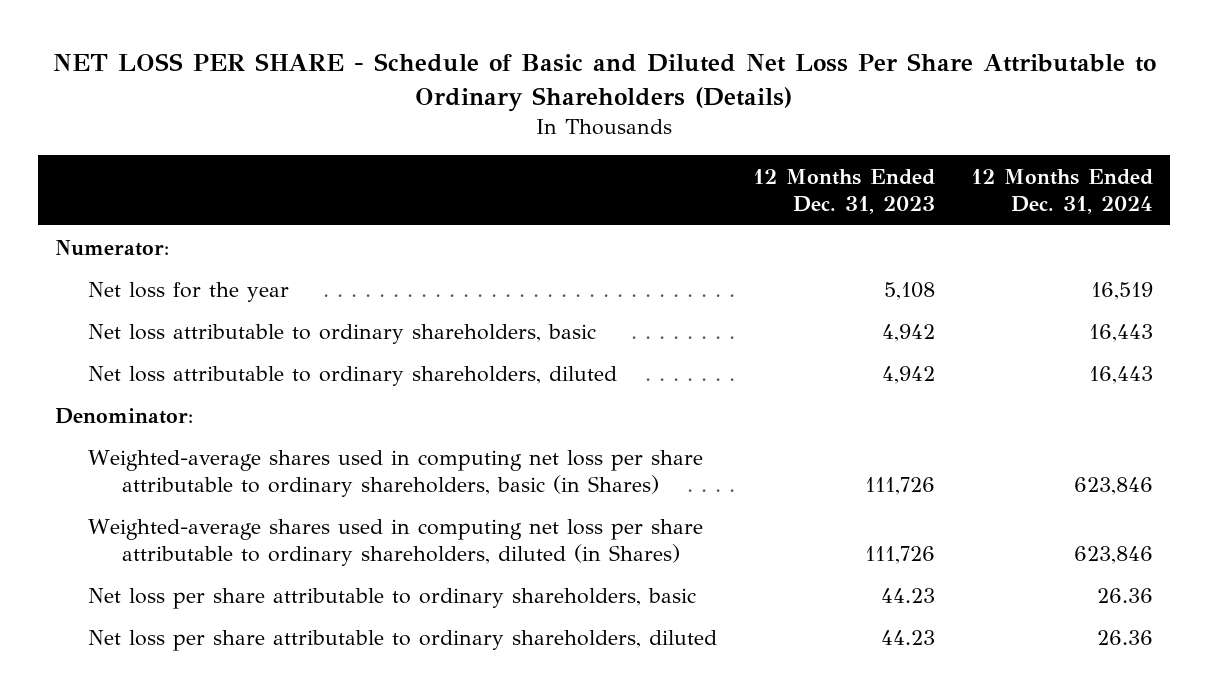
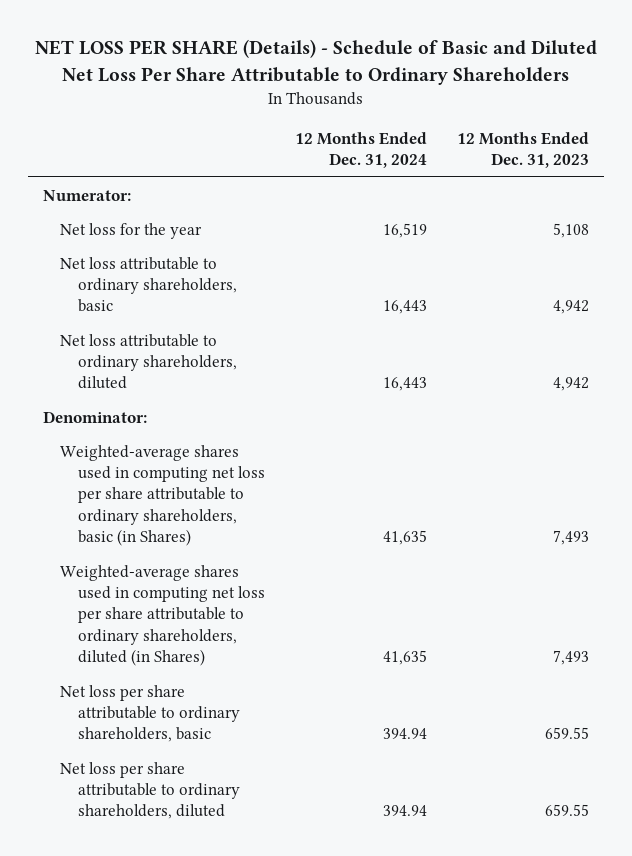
[52,53,1156,112] NET LOSS PER SHARE - Schedule of Basic and Diluted Net Loss Per Share Attributable to Ordinary Shareholders (Details) -> [34,39,597,85] NET LOSS PER SHARE (Details) - Schedule of Basic and Diluted Net Loss Per Share Attributable to Ordinary Shareholders
[864,476,935,495] 111,726 -> [553,530,590,546] 7,493
[1073,476,1153,495] 623,846 -> [382,530,427,546] 41,635
[864,545,935,564] 111,726 -> [553,650,590,666] 7,493
[1073,545,1153,564] 623,846 -> [382,650,427,666] 41,635
[880,587,935,603] 44.23 -> [545,727,590,740] 659.55
[1096,587,1153,603] 26.36 -> [382,728,427,740] 394.94
[880,629,935,645] 44.23 -> [545,804,590,817] 659.55
[1096,629,1153,645] 26.36 -> [382,805,427,817] 394.94

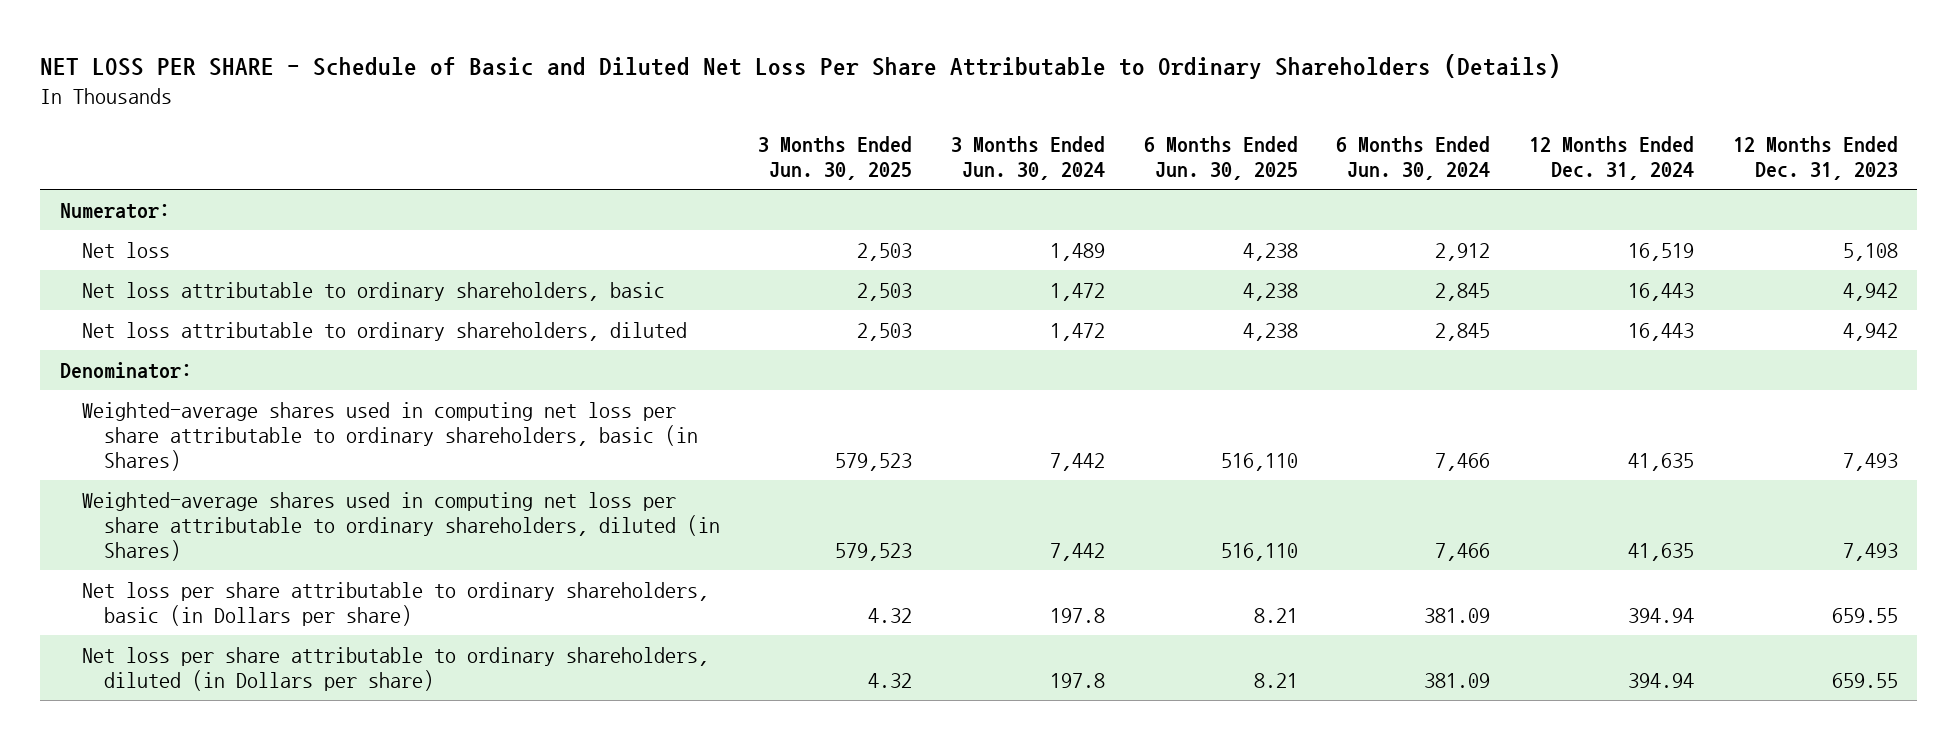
[34,39,597,85] NET LOSS PER SHARE (Details) - Schedule of Basic and Diluted Net Loss Per Share Attributable to Ordinary Shareholders -> [40,53,1562,79] NET LOSS PER SHARE - Schedule of Basic and Diluted Net Loss Per Share Attributable to Ordinary Shareholders (Details)
none -> [758,136,913,181] 3 Months Ended Jun. 30, 2025
none -> [951,136,1106,181] 3 Months Ended Jun. 30, 2024
none -> [1143,136,1298,181] 6 Months Ended Jun. 30, 2025
none -> [1336,136,1491,181] 6 Months Ended Jun. 30, 2024
[60,222,203,239] Net loss for the year -> [81,241,170,258] Net loss
[60,684,240,743] Net loss per share attributable to ordinary shareholders, basic -> [81,581,709,626] Net loss per share attributable to ordinary shareholders, basic (in Dollars per share)
[60,761,240,820] Net loss per share attributable to ordinary shareholders, diluted -> [81,646,709,691] Net loss per share attributable to ordinary shareholders, diluted (in Dollars per share)

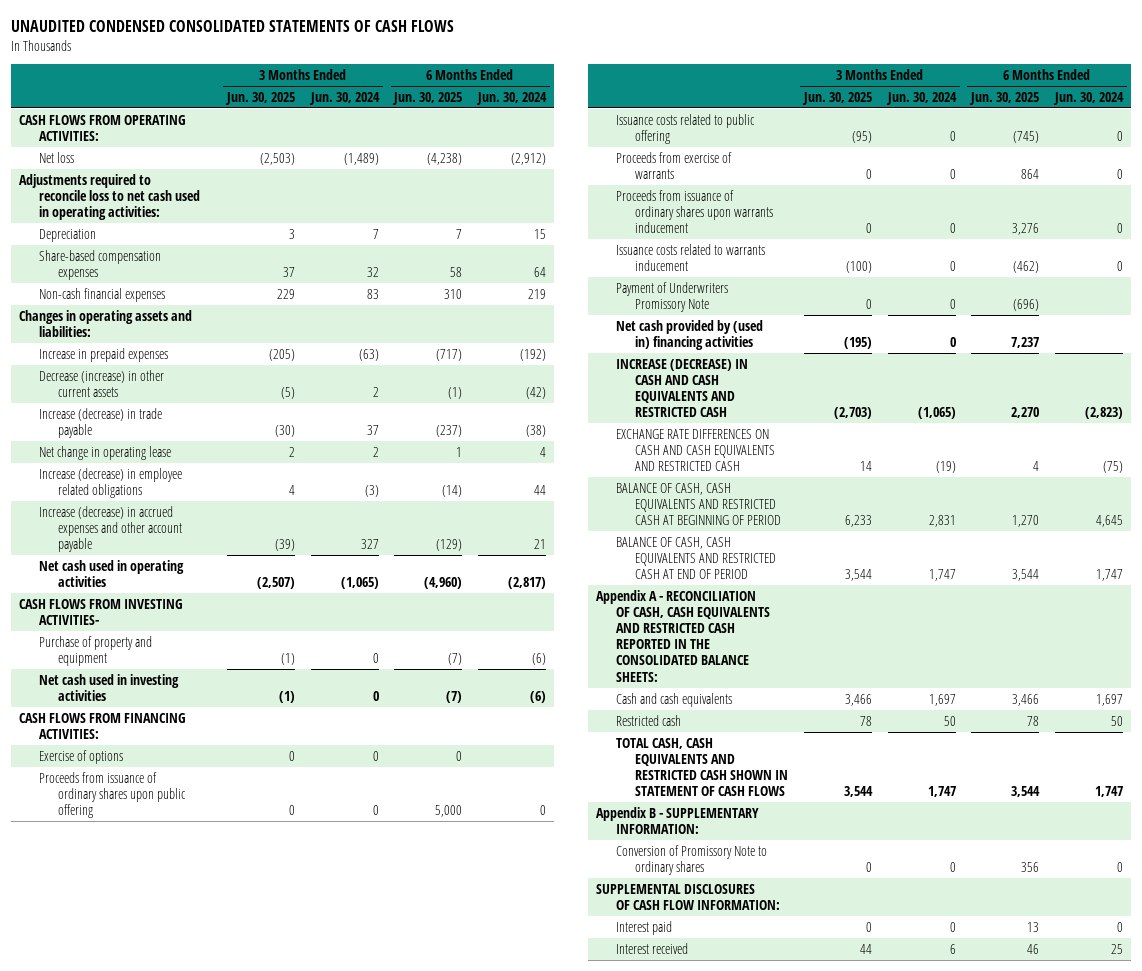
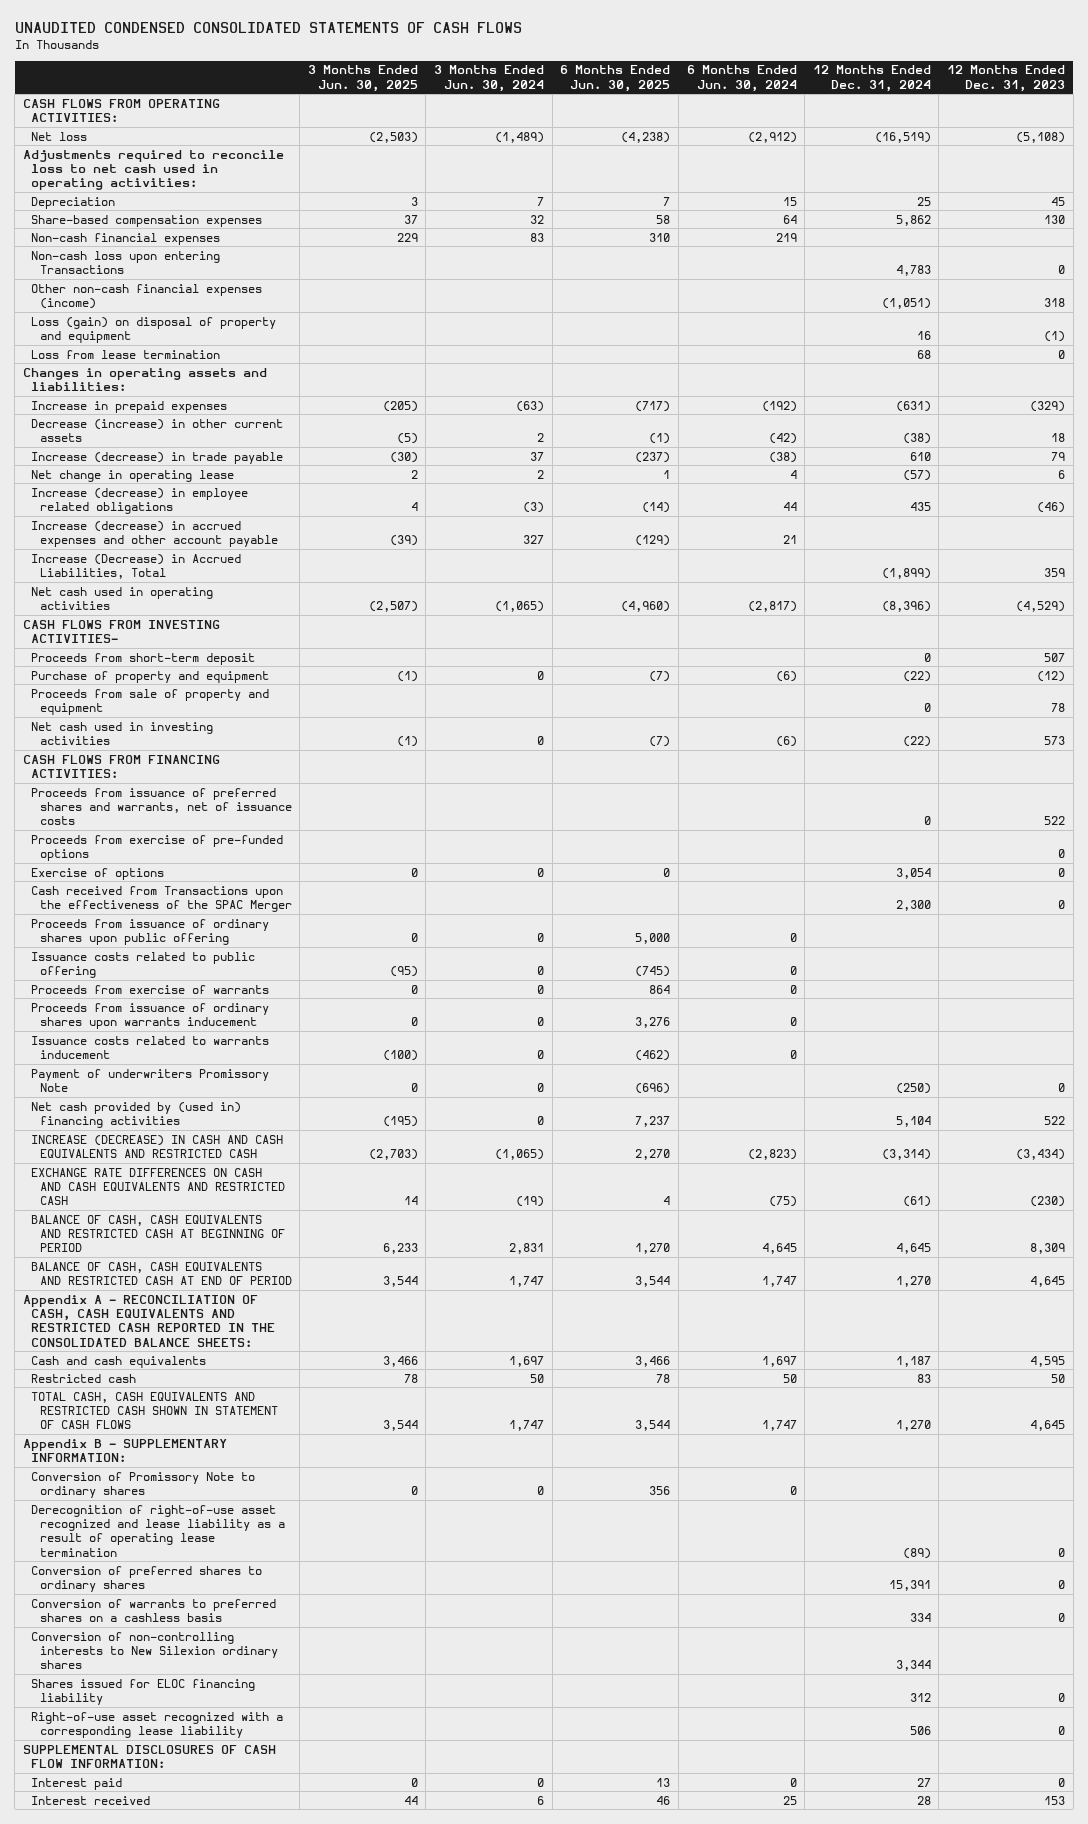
none -> [812,65,931,92] 12 Months Ended Dec. 31, 2024
none -> [947,65,1066,92] 12 Months Ended Dec. 31, 2023
none -> [31,250,221,274] Non-cash loss upon entering Transactions
none -> [31,283,263,309] Other non-cash financial expenses (income)
none -> [31,316,277,343] Loss (gain) on disposal of property and equipment
none -> [31,349,221,359] Loss from lease termination
none -> [31,553,242,579] Increase (Decrease) in Accrued Liabilities, Total
none -> [31,652,256,665] Proceeds from short-term deposit
none -> [31,688,270,715] Proceeds from sale of property and equipment
none -> [31,787,292,826] Proceeds from issuance of preferred shares and warrants, net of issuance costs
none -> [31,834,284,861] Proceeds from exercise of pre-funded options
none -> [31,885,292,912] Cash received from Transactions upon the effectiveness of the SPAC Merger
[615,281,728,312] Payment of Underwriters Promissory Note -> [31,1068,270,1092] Payment of underwriters Promissory Note
none -> [31,1504,285,1557] Derecognition of right-of-use asset recognized and lease liability as a result of operating lease termination
none -> [31,1565,263,1592] Conversion of preferred shares to ordinary shares
none -> [31,1598,277,1622] Conversion of warrants to preferred shares on a cashless basis
none -> [31,1631,278,1670] Conversion of non-controlling interests to New Silexion ordinary shares
none -> [31,1678,256,1705] Shares issued for ELOC financing liability
none -> [31,1711,284,1738] Right-of-use asset recognized with a corresponding lease liability

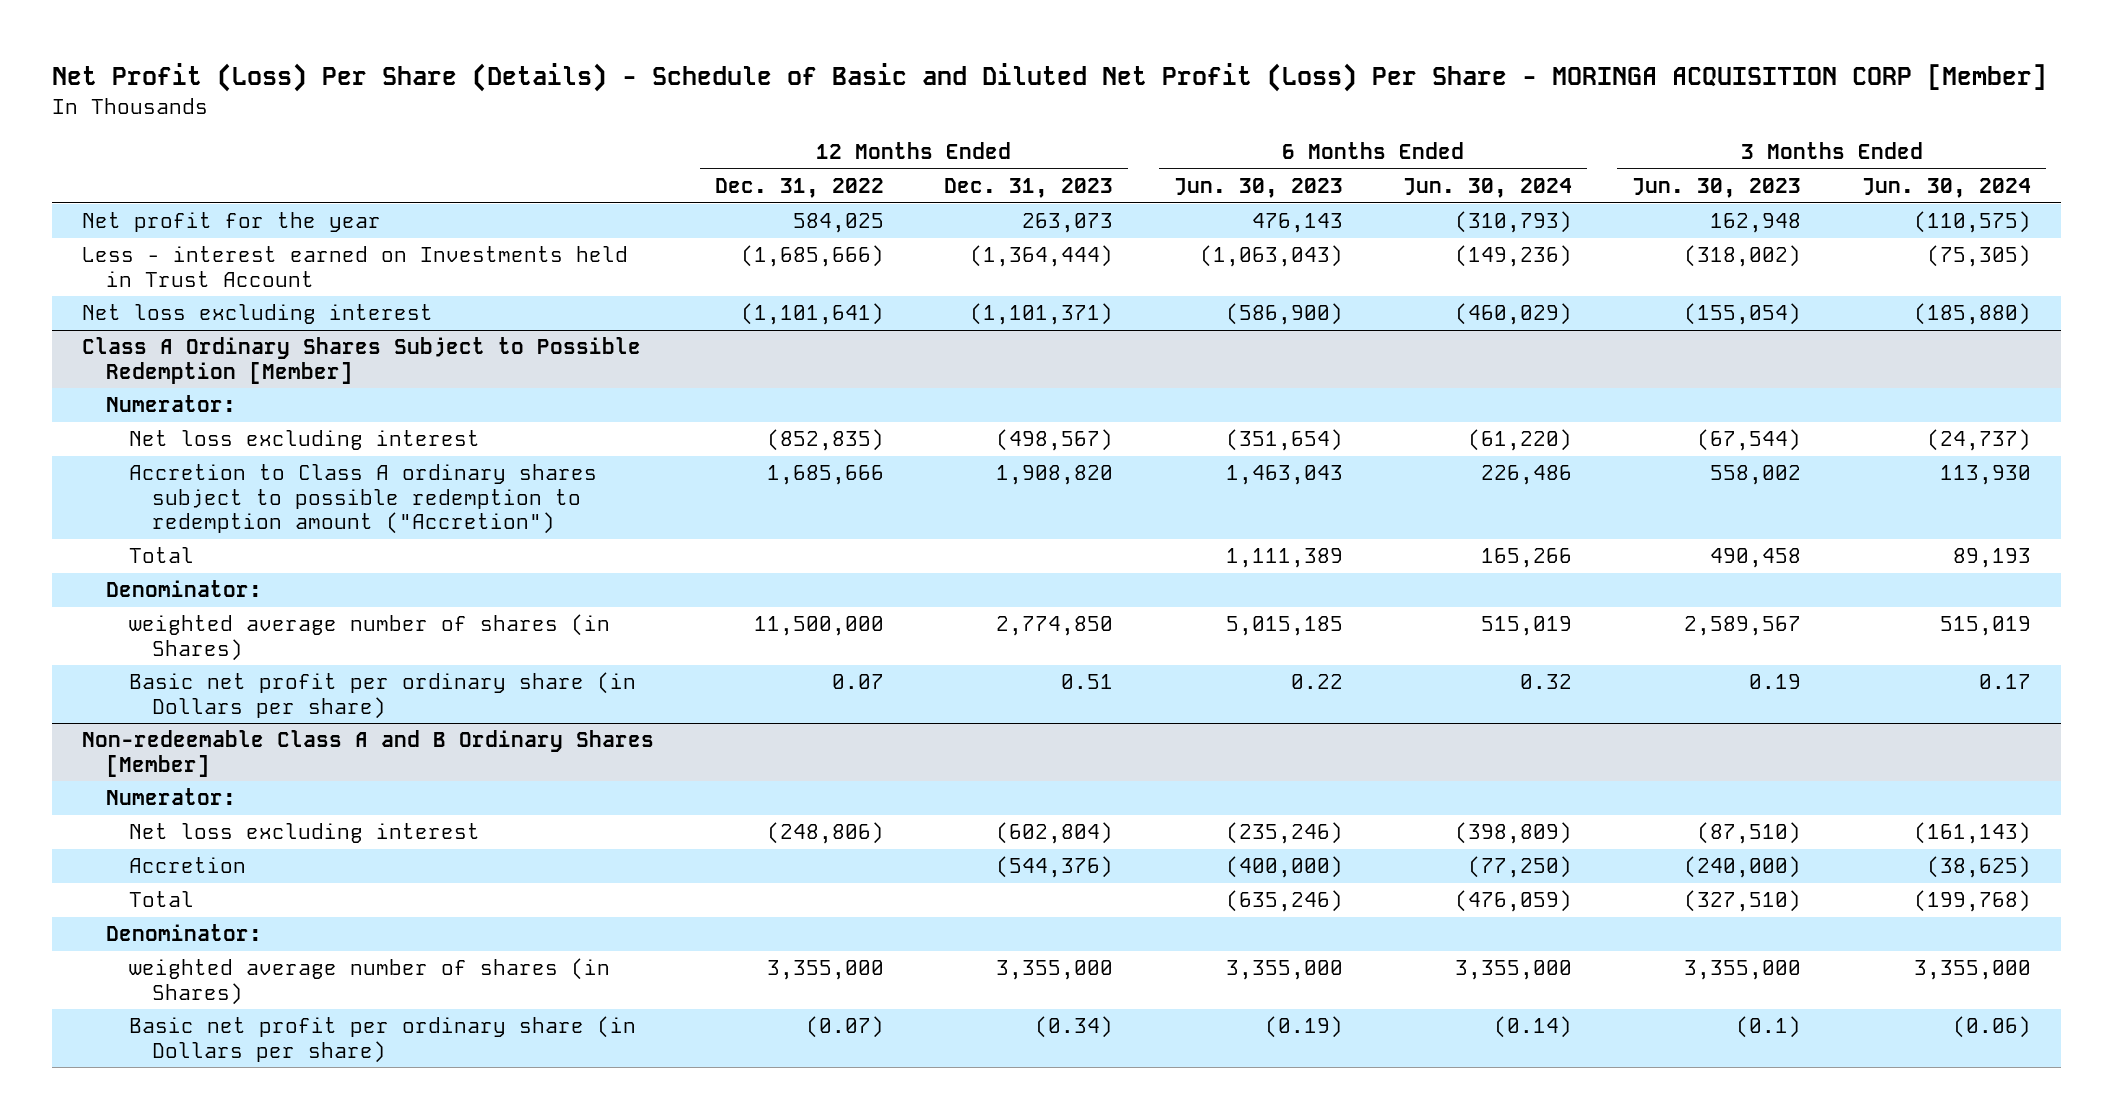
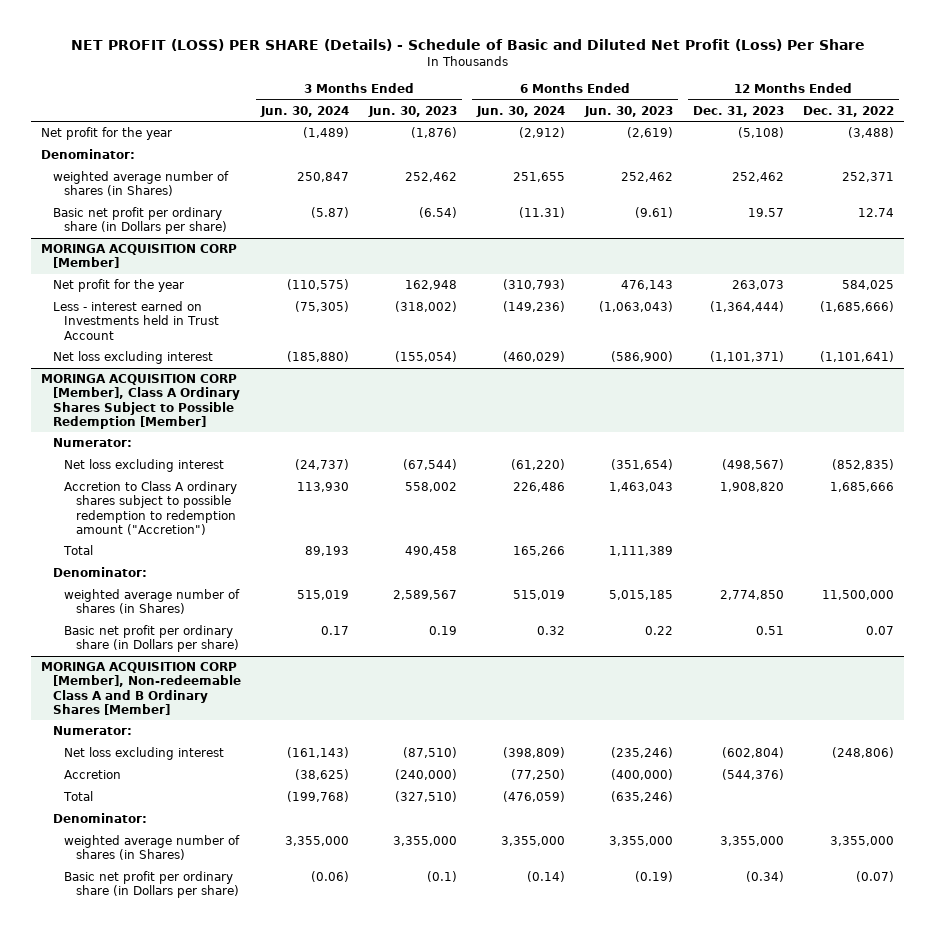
[52,63,2048,93] Net Profit (Loss) Per Share (Details) - Schedule of Basic and Diluted Net Profit (Loss) Per Share - MORINGA ACQUISITION CORP [Member] -> [70,38,865,51] NET PROFIT (LOSS) PER SHARE (Details) - Schedule of Basic and Diluted Net Profit (Loss) Per Share
none -> [41,127,173,141] Net profit for the year
none -> [41,149,136,160] Denominator:
none -> [52,171,229,197] weighted average number of shares (in Shares)
none -> [52,207,228,235] Basic net profit per ordinary share (in Dollars per share)
none -> [41,244,238,269] MORINGA ACQUISITION CORP [Member]
[82,337,642,384] Class A Ordinary Shares Subject to Possible Redemption [Member] -> [41,374,240,429] MORINGA ACQUISITION CORP [Member], Class A Ordinary Shares Subject to Possible Redemption [Member]
[82,730,655,777] Non-redeemable Class A and B Ordinary Shares [Member] -> [41,662,241,715] MORINGA ACQUISITION CORP [Member], Non-redeemable Class A and B Ordinary Shares [Member]

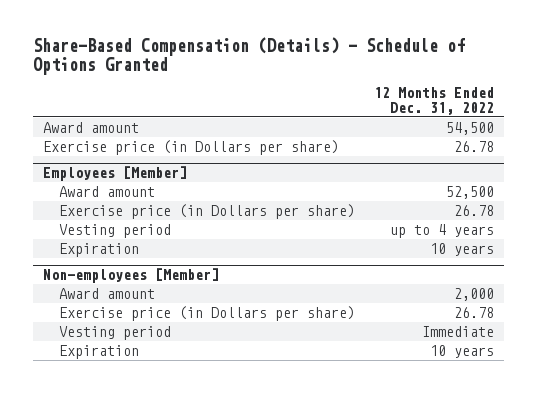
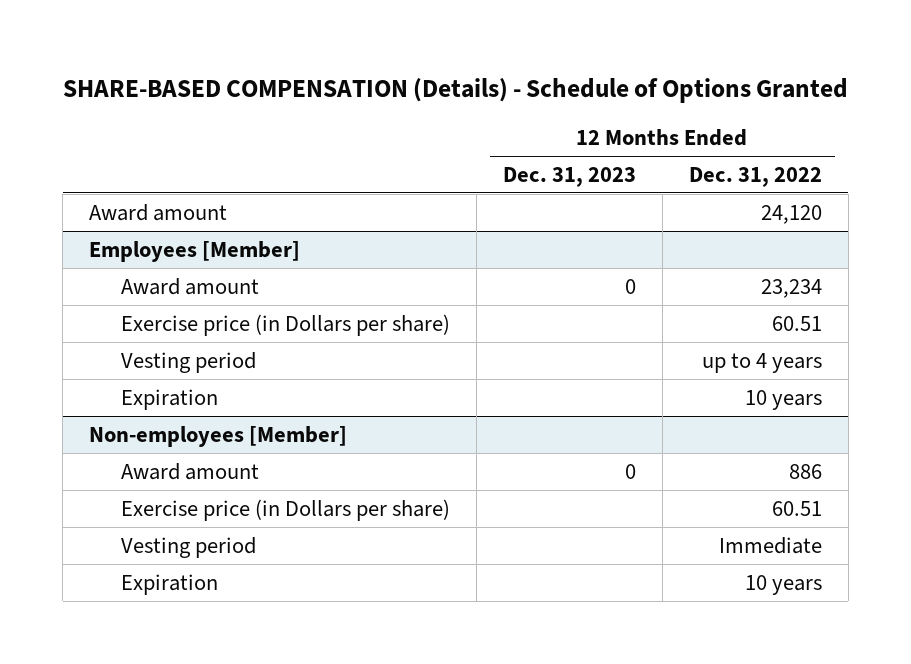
[33,37,466,75] Share-Based Compensation (Details) - Schedule of Options Granted -> [62,78,848,104] SHARE-BASED COMPENSATION (Details) - Schedule of Options Granted
none -> [502,167,636,188] Dec. 31, 2023
[42,140,339,156] Exercise price (in Dollars per share) -> none
[446,122,495,136] 54,500 -> [760,204,822,224] 24,120
[446,186,495,200] 52,500 -> [760,278,822,298] 23,234
[454,205,495,217] 26.78 -> [771,315,822,331] 60.51
[454,288,495,302] 2,000 -> [788,463,822,479] 886
[454,307,495,319] 26.78 -> [771,500,822,516] 60.51

